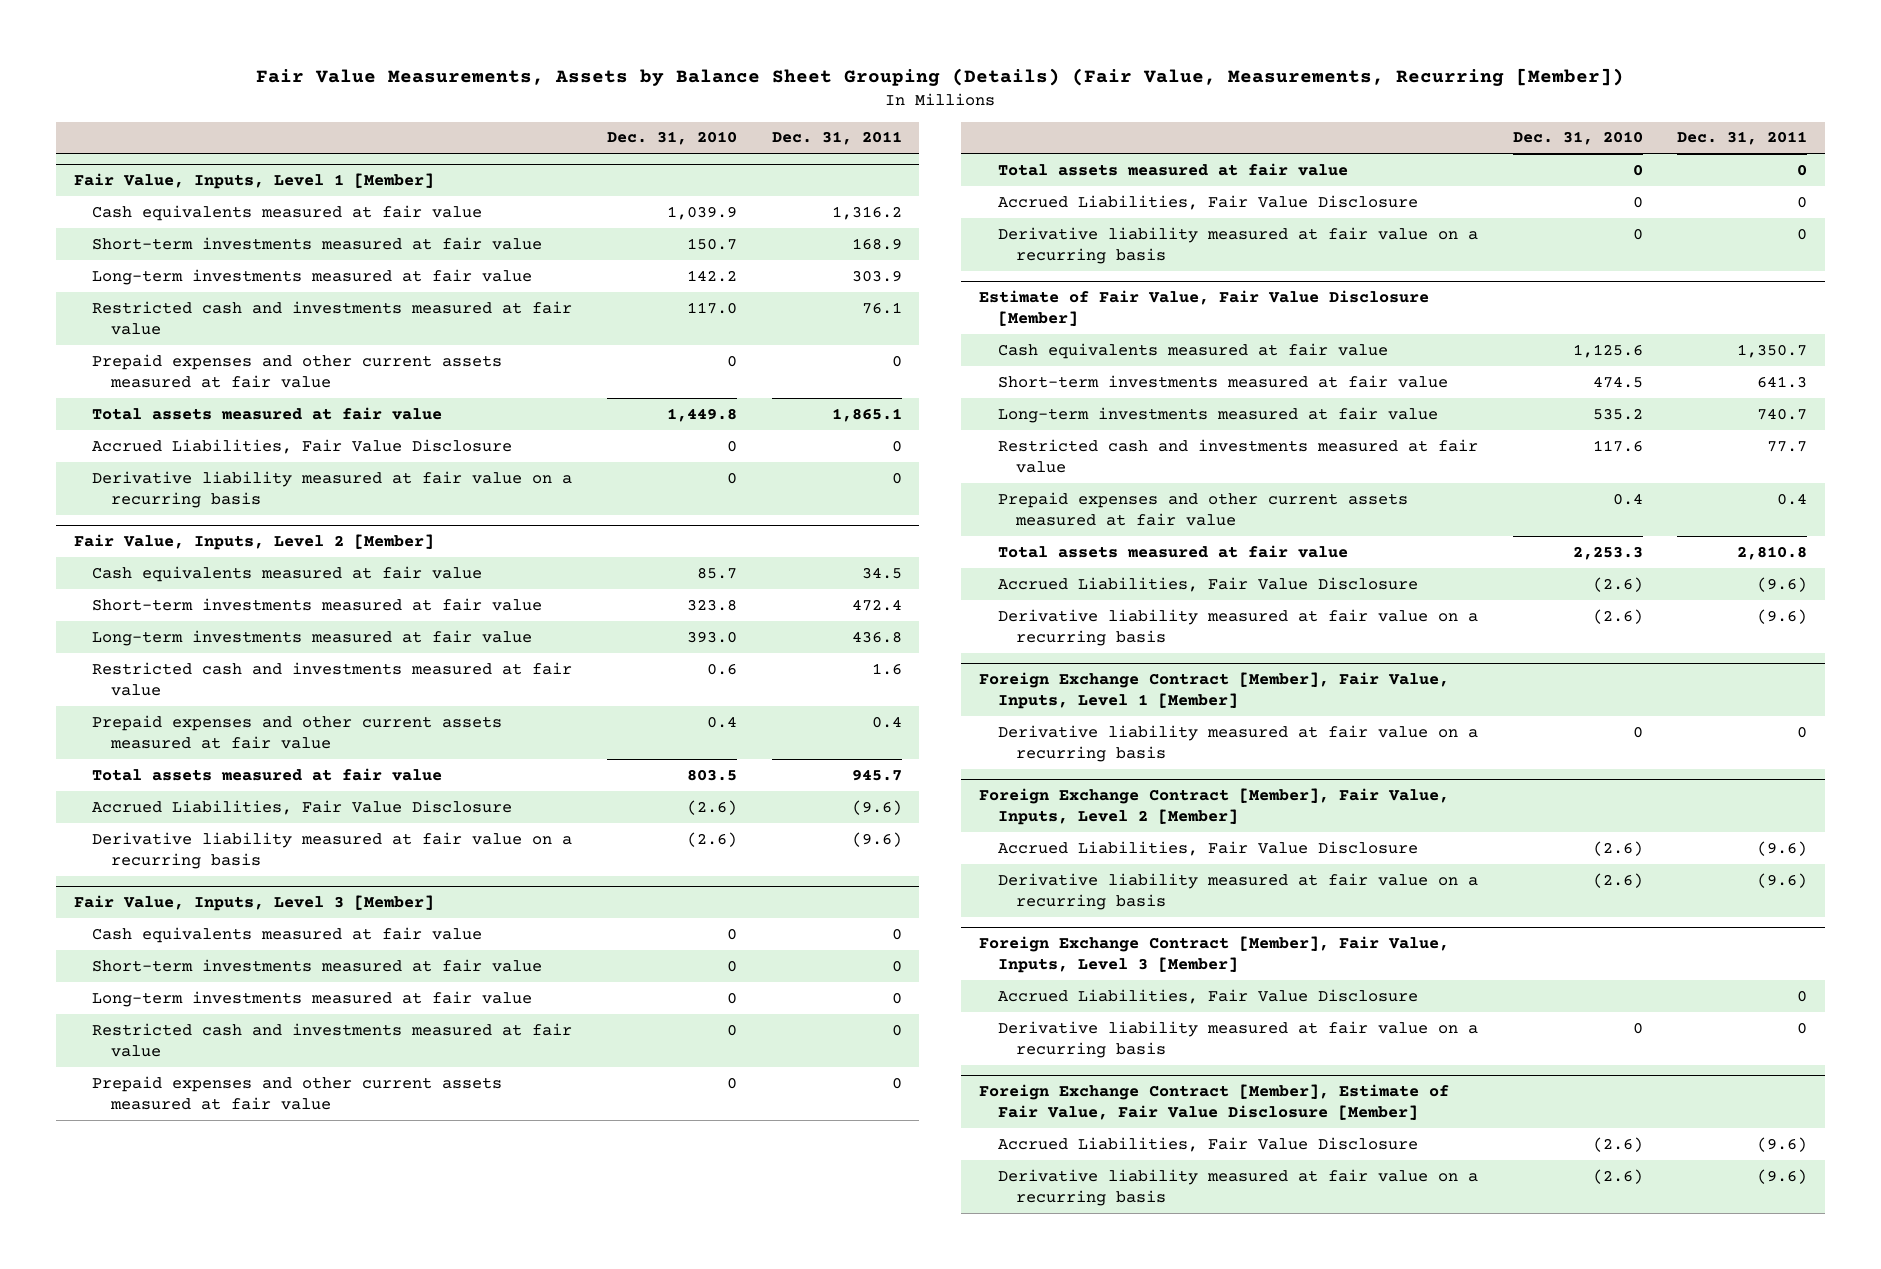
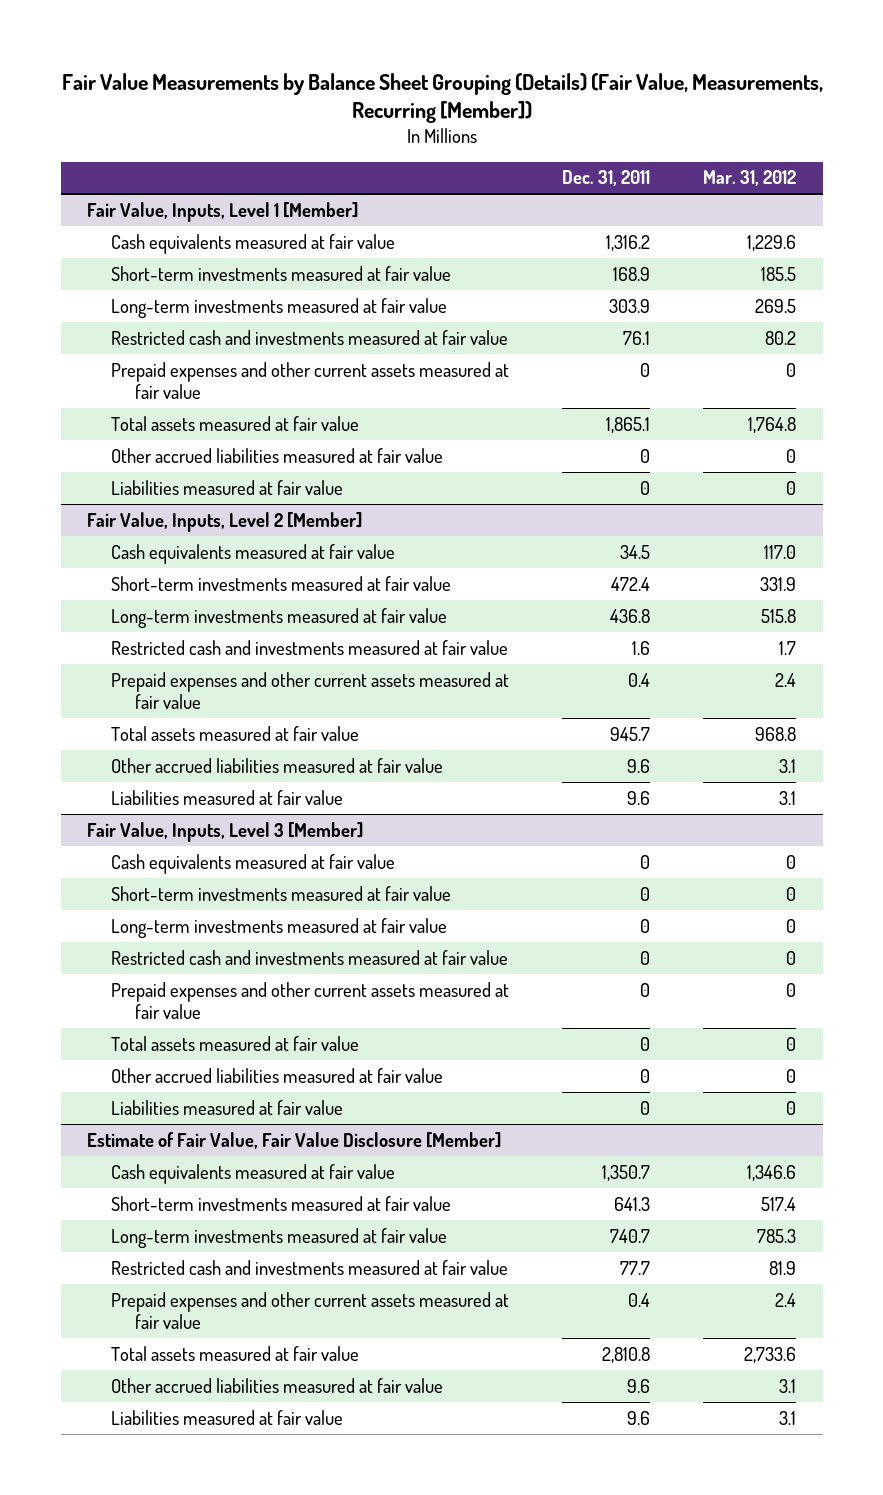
[256,68,1625,87] Fair Value Measurements, Assets by Balance Sheet Grouping (Details) (Fair Value, Measurements, Recurring [Member]) -> [61,72,823,124] Fair Value Measurements by Balance Sheet Grouping (Details) (Fair Value, Measurements, Recurring [Member])
[607,131,738,146] Dec. 31, 2010 -> none
none -> [703,170,797,187] Mar. 31, 2012
[92,470,573,508] Derivative liability measured at fair value on a recurring basis -> none
[92,438,513,454] Accrued Liabilities, Fair Value Disclosure -> [111,447,444,463] Other accrued liabilities measured at fair value
none -> [111,479,344,495] Liabilities measured at fair value
[92,831,573,869] Derivative liability measured at fair value on a recurring basis -> none
[92,799,513,815] Accrued Liabilities, Fair Value Disclosure -> [111,757,444,773] Other accrued liabilities measured at fair value
[852,799,903,815] (9.6) -> [627,758,651,773] 9.6
none -> [111,789,344,805] Liabilities measured at fair value
[997,226,1478,264] Derivative liability measured at fair value on a recurring basis -> none
[997,194,1418,210] Accrued Liabilities, Fair Value Disclosure -> [111,1067,444,1083] Other accrued liabilities measured at fair value
none -> [111,1099,344,1115] Liabilities measured at fair value
[997,608,1478,646] Derivative liability measured at fair value on a recurring basis -> none
[978,672,1449,710] Foreign Exchange Contract [Member], Fair Value, Inputs, Level 1 [Member] -> none
[997,724,1478,762] Derivative liability measured at fair value on a recurring basis -> none
[978,788,1449,826] Foreign Exchange Contract [Member], Fair Value, Inputs, Level 2 [Member] -> none
[997,840,1418,856] Accrued Liabilities, Fair Value Disclosure -> none
[997,872,1478,910] Derivative liability measured at fair value on a recurring basis -> none
[978,936,1449,974] Foreign Exchange Contract [Member], Fair Value, Inputs, Level 3 [Member] -> none
[997,988,1418,1004] Accrued Liabilities, Fair Value Disclosure -> none
[997,1020,1478,1058] Derivative liability measured at fair value on a recurring basis -> none
[978,1084,1449,1121] Foreign Exchange Contract [Member], Estimate of Fair Value, Fair Value Disclosure [Member] -> none
[997,1136,1418,1152] Accrued Liabilities, Fair Value Disclosure -> none
[997,1168,1478,1206] Derivative liability measured at fair value on a recurring basis -> none
[997,576,1418,592] Accrued Liabilities, Fair Value Disclosure -> [111,1377,444,1393] Other accrued liabilities measured at fair value
[1757,576,1808,592] (9.6) -> [627,1378,651,1393] 9.6
none -> [111,1409,344,1425] Liabilities measured at fair value

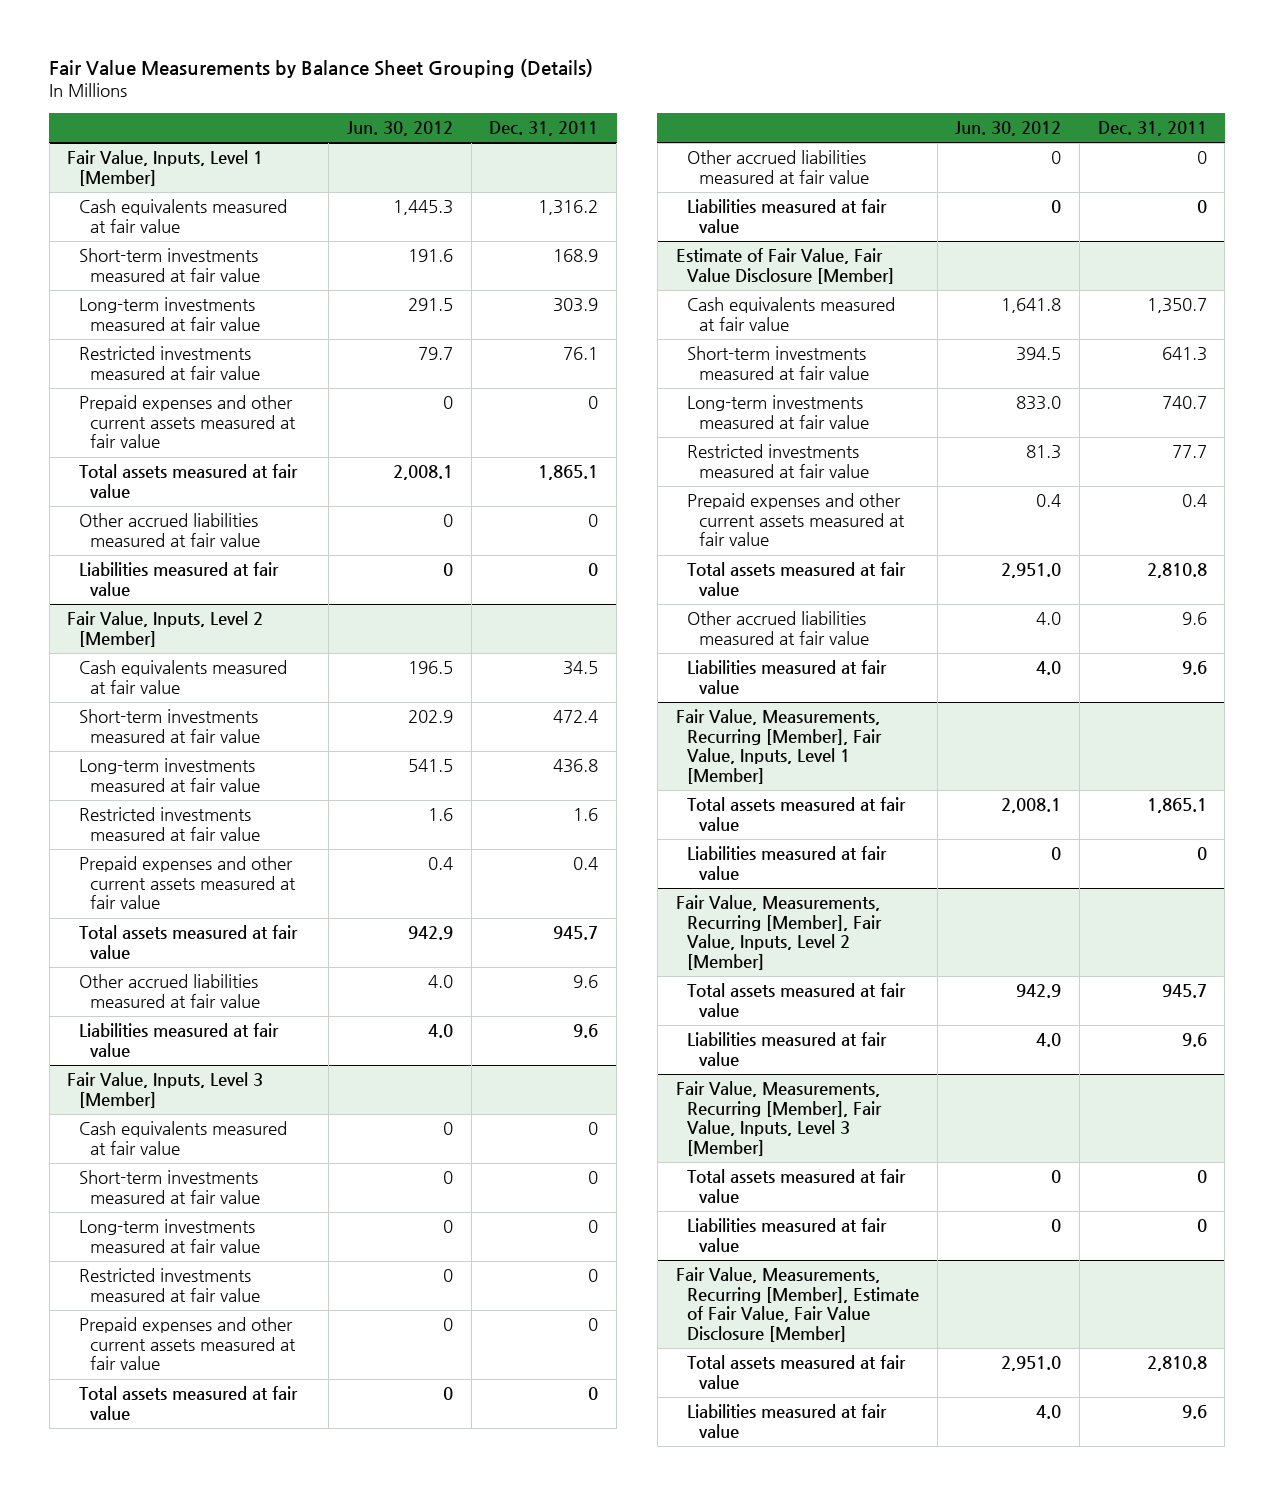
[61,72,823,124] Fair Value Measurements by Balance Sheet Grouping (Details) (Fair Value, Measurements, Recurring [Member]) -> [49,59,594,79] Fair Value Measurements by Balance Sheet Grouping (Details)
[703,170,797,187] Mar. 31, 2012 -> none
none -> [347,121,454,137] Jun. 30, 2012
[111,329,509,345] Restricted cash and investments measured at fair value -> [78,346,261,380] Restricted investments measured at fair value
[111,639,509,655] Restricted cash and investments measured at fair value -> [78,807,261,841] Restricted investments measured at fair value
[111,949,509,965] Restricted cash and investments measured at fair value -> [78,1268,261,1302] Restricted investments measured at fair value
[111,1259,509,1275] Restricted cash and investments measured at fair value -> [687,444,869,478] Restricted investments measured at fair value
none -> [675,709,883,785] Fair Value, Measurements, Recurring [Member], Fair Value, Inputs, Level 1 [Member]
none -> [687,797,907,831] Total assets measured at fair value
none -> [687,846,888,880] Liabilities measured at fair value
none -> [675,895,883,971] Fair Value, Measurements, Recurring [Member], Fair Value, Inputs, Level 2 [Member]
none -> [687,983,907,1017] Total assets measured at fair value
none -> [687,1032,888,1066] Liabilities measured at fair value
none -> [675,1081,883,1157] Fair Value, Measurements, Recurring [Member], Fair Value, Inputs, Level 3 [Member]
none -> [687,1169,907,1203] Total assets measured at fair value
none -> [687,1218,888,1252] Liabilities measured at fair value
none -> [675,1267,920,1343] Fair Value, Measurements, Recurring [Member], Estimate of Fair Value, Fair Value Disclosure [Member]
none -> [687,1355,907,1389] Total assets measured at fair value
none -> [687,1404,888,1438] Liabilities measured at fair value

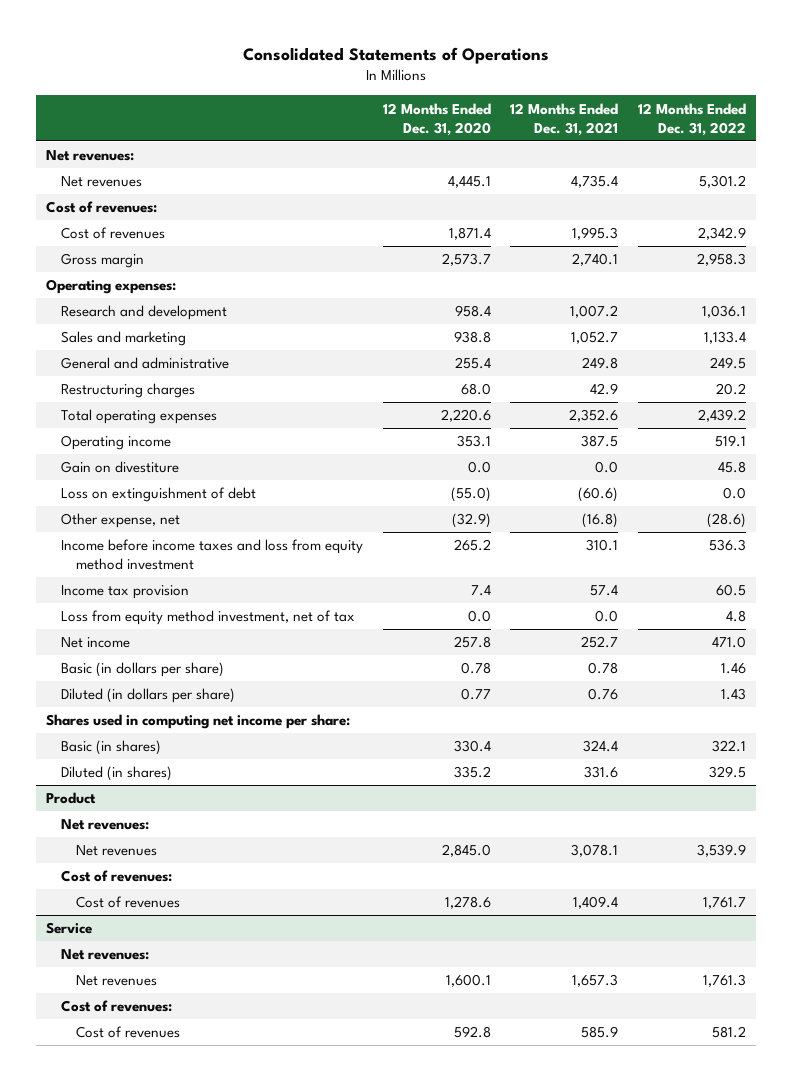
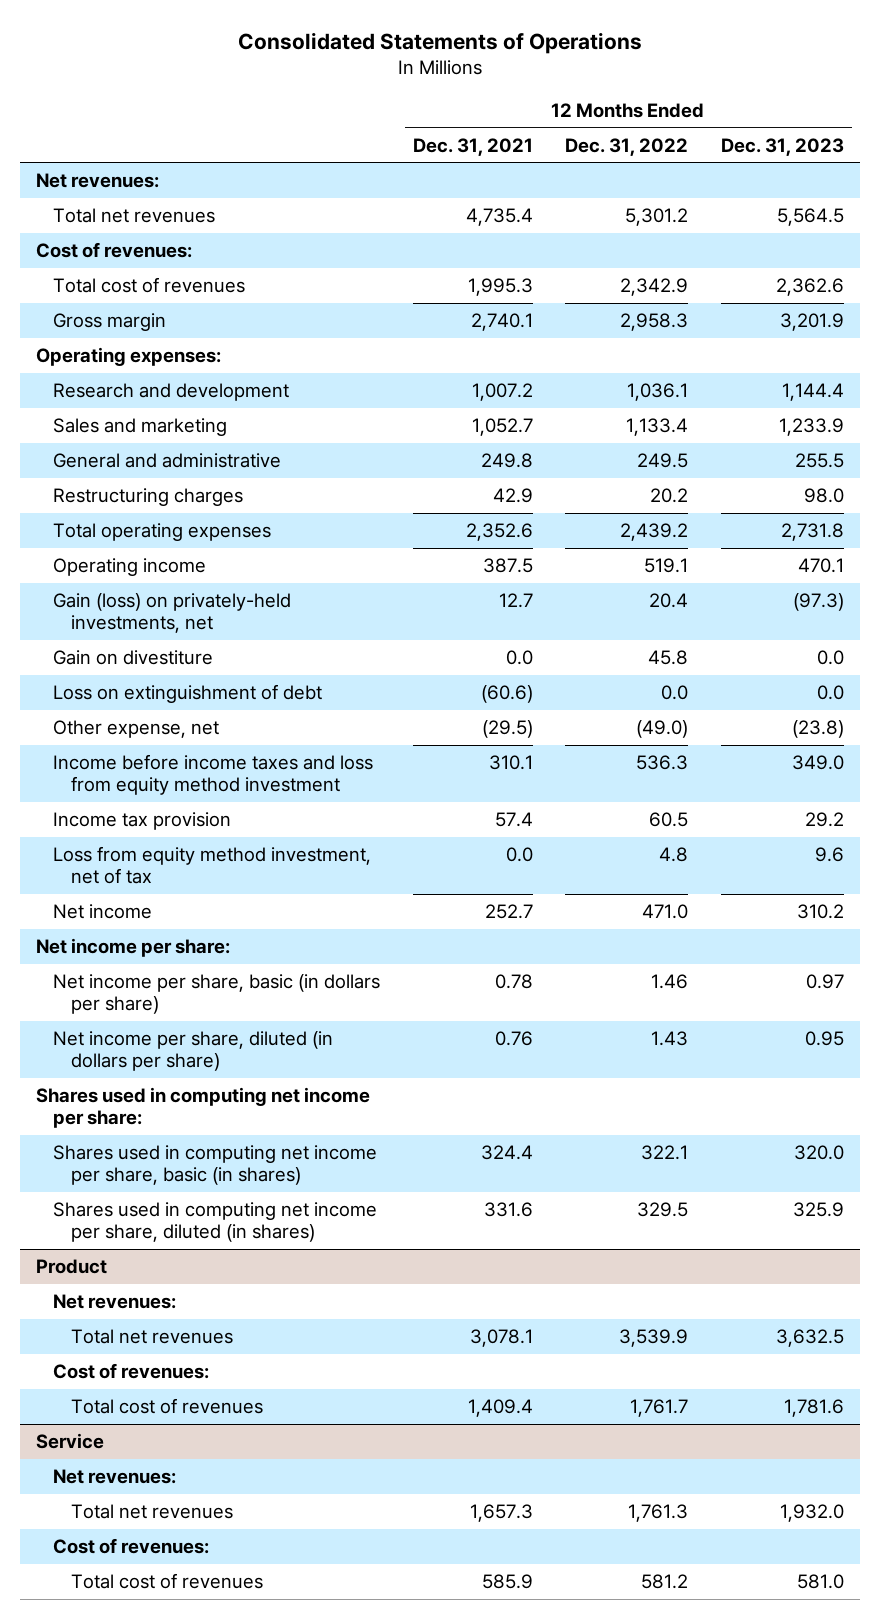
[382,102,491,136] 12 Months Ended Dec. 31, 2020 -> none
none -> [720,137,844,156] Dec. 31, 2023
[61,176,143,188] Net revenues -> [53,208,216,224] Total net revenues
[61,227,166,240] Cost of revenues -> [53,277,246,294] Total cost of revenues
none -> [53,593,292,634] Gain (loss) on privately-held investments, net
[582,513,619,529] (16.8) -> [481,720,533,739] (29.5)
[706,513,746,529] (28.6) -> [636,720,689,739] (49.0)
none -> [35,938,230,958] Net income per share:
[61,662,225,678] Basic (in dollars per share) -> [53,974,381,1015] Net income per share, basic (in dollars per share)
[61,688,236,704] Diluted (in dollars per share) -> [53,1031,334,1072] Net income per share, diluted (in dollars per share)
[61,740,162,756] Basic (in shares) -> [53,1145,378,1186] Shares used in computing net income per share, basic (in shares)
[61,766,173,782] Diluted (in shares) -> [53,1202,378,1243] Shares used in computing net income per share, diluted (in shares)
[76,845,158,857] Net revenues -> [70,1329,233,1345] Total net revenues
[76,896,181,909] Cost of revenues -> [70,1398,263,1415] Total cost of revenues
[76,975,158,987] Net revenues -> [70,1504,233,1520] Total net revenues
[76,1026,181,1039] Cost of revenues -> [70,1573,263,1590] Total cost of revenues

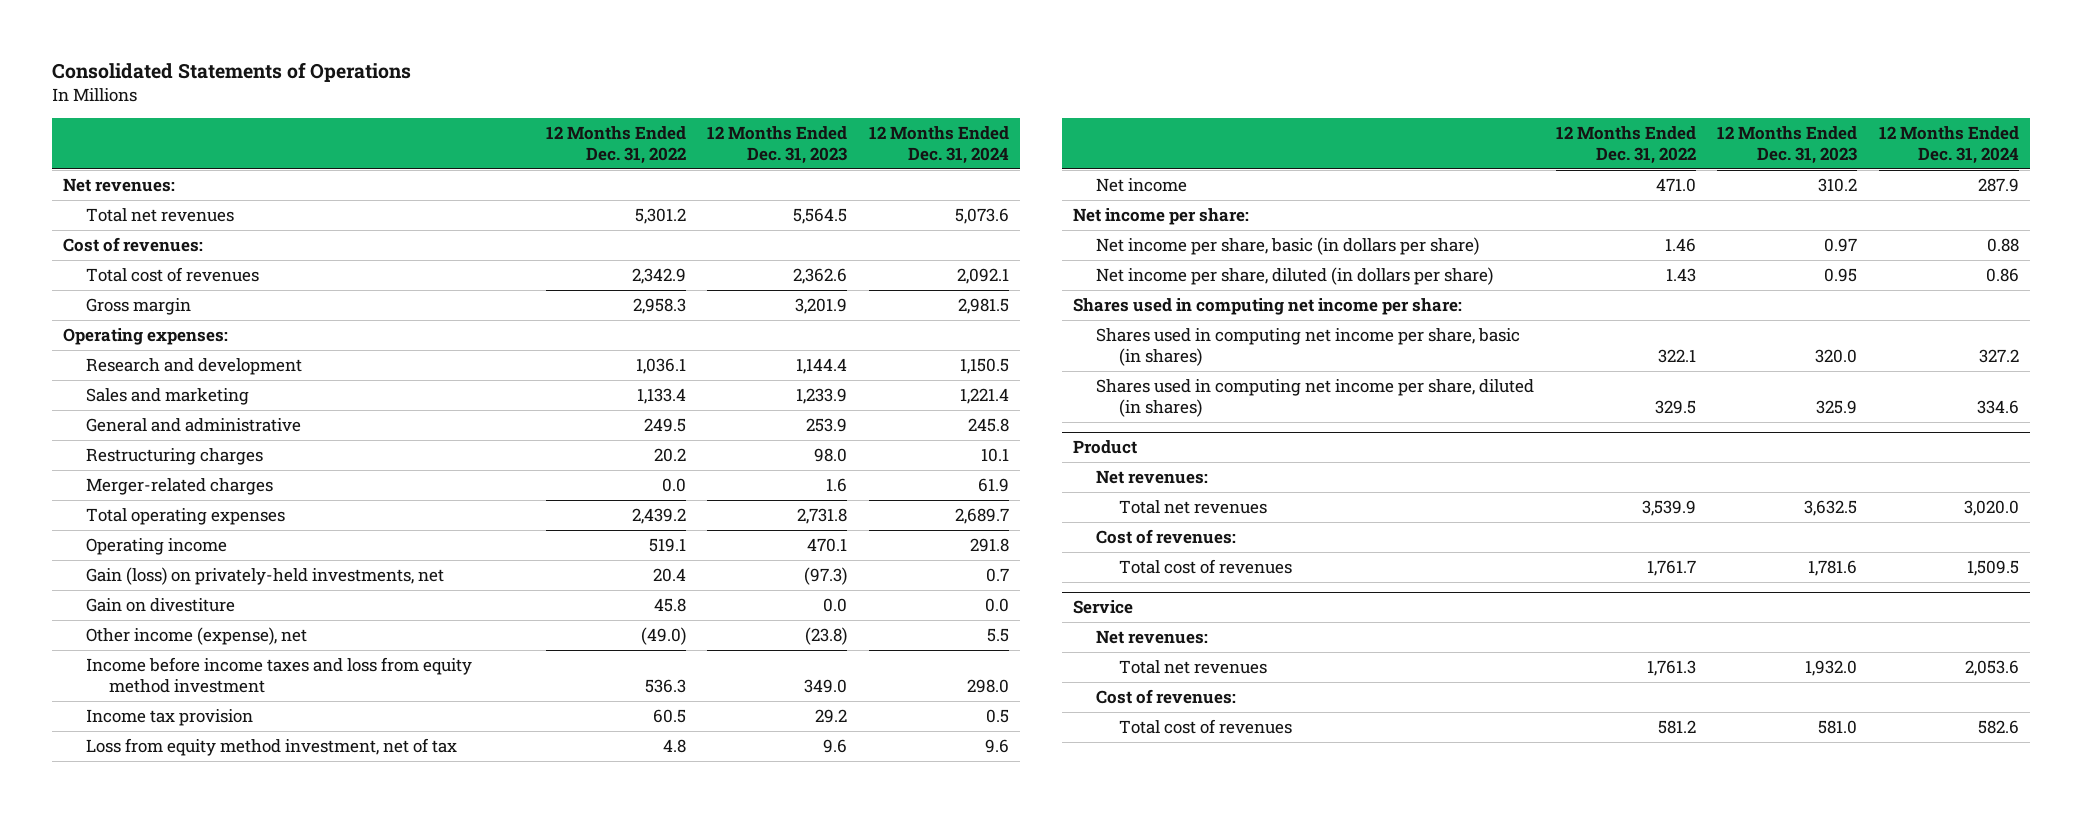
[412,137,533,156] Dec. 31, 2021 -> none
none -> [869,125,1010,164] 12 Months Ended Dec. 31, 2024
[794,453,844,469] 255.5 -> [806,418,848,433] 253.9
none -> [85,478,273,496] Merger-related charges
[53,684,323,704] Loss on extinguishment of debt -> none
[53,720,220,739] Other expense, net -> [85,627,307,646] Other income (expense), net

